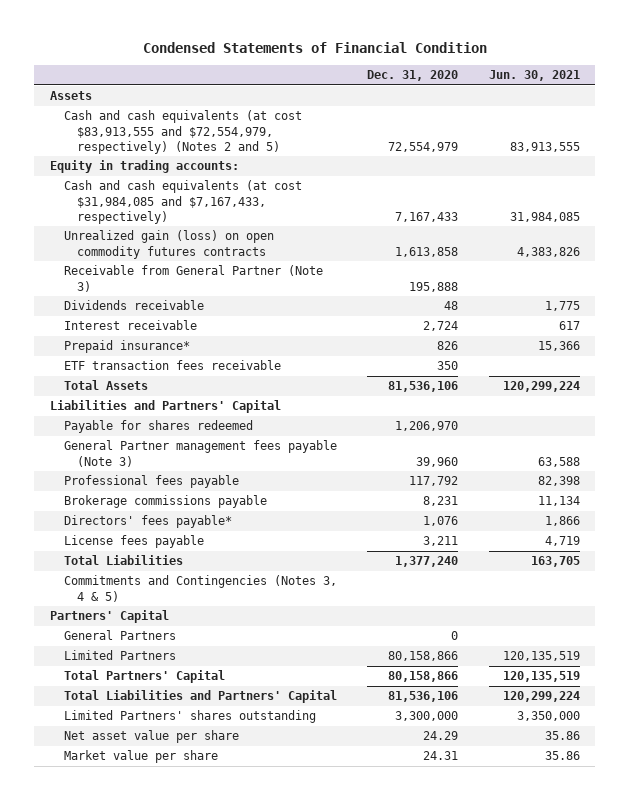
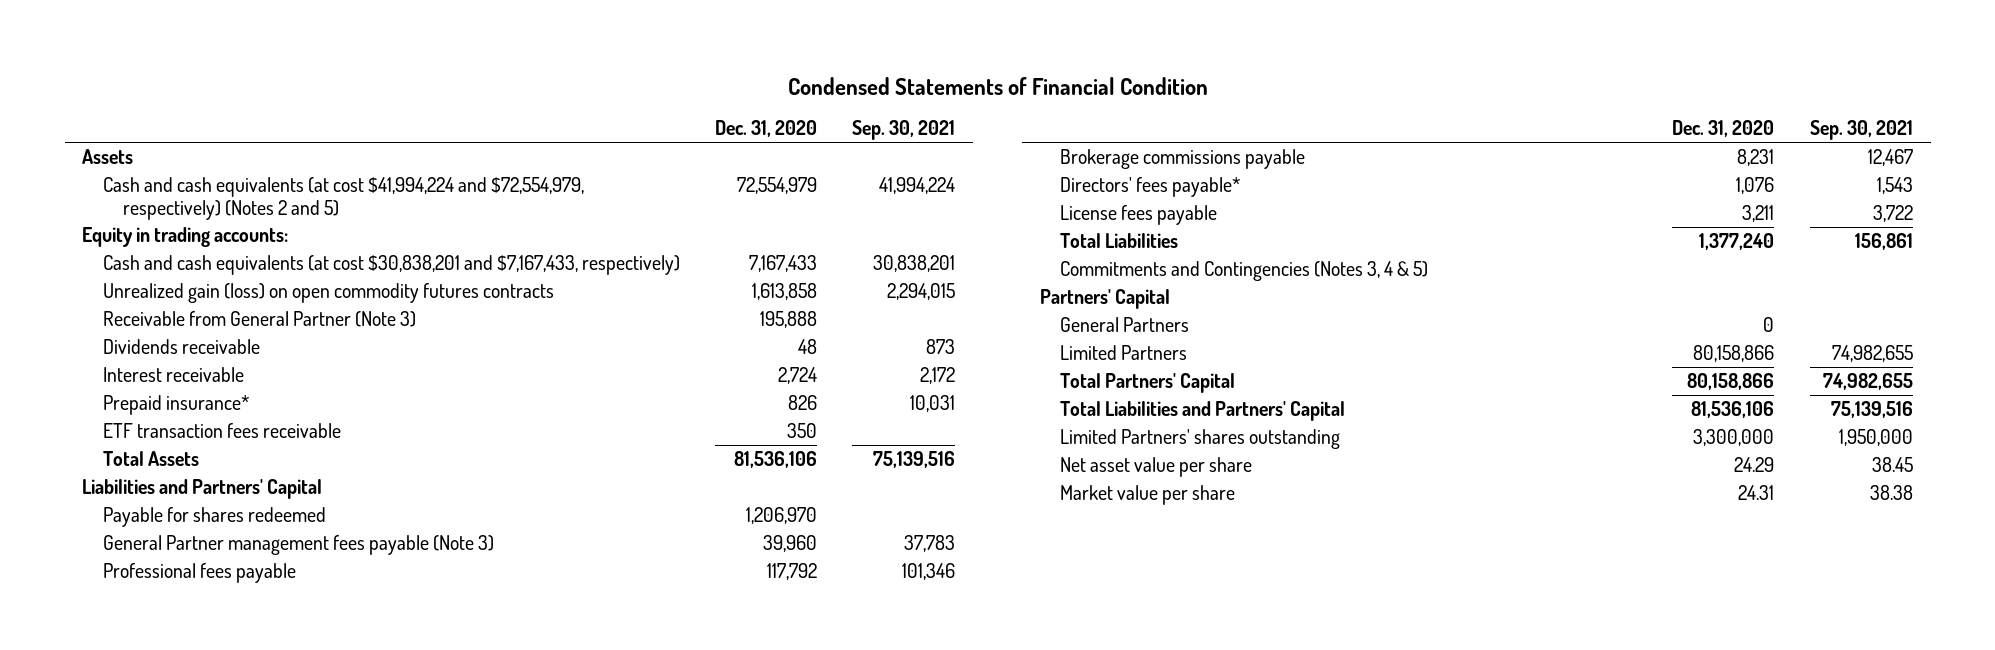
[488,70,580,82] Jun. 30, 2021 -> none
none -> [852,120,956,141] Sep. 30, 2021
[63,110,302,155] Cash and cash equivalents (at cost $83,913,555 and $72,554,979, respectively) (Notes 2 and 5) -> [102,176,584,220] Cash and cash equivalents (at cost $41,994,224 and $72,554,979, respectively) (Notes 2 and 5)
[63,180,302,225] Cash and cash equivalents (at cost $31,984,085 and $7,167,433, respectively) -> [102,254,680,275] Cash and cash equivalents (at cost $30,838,201 and $7,167,433, respectively)

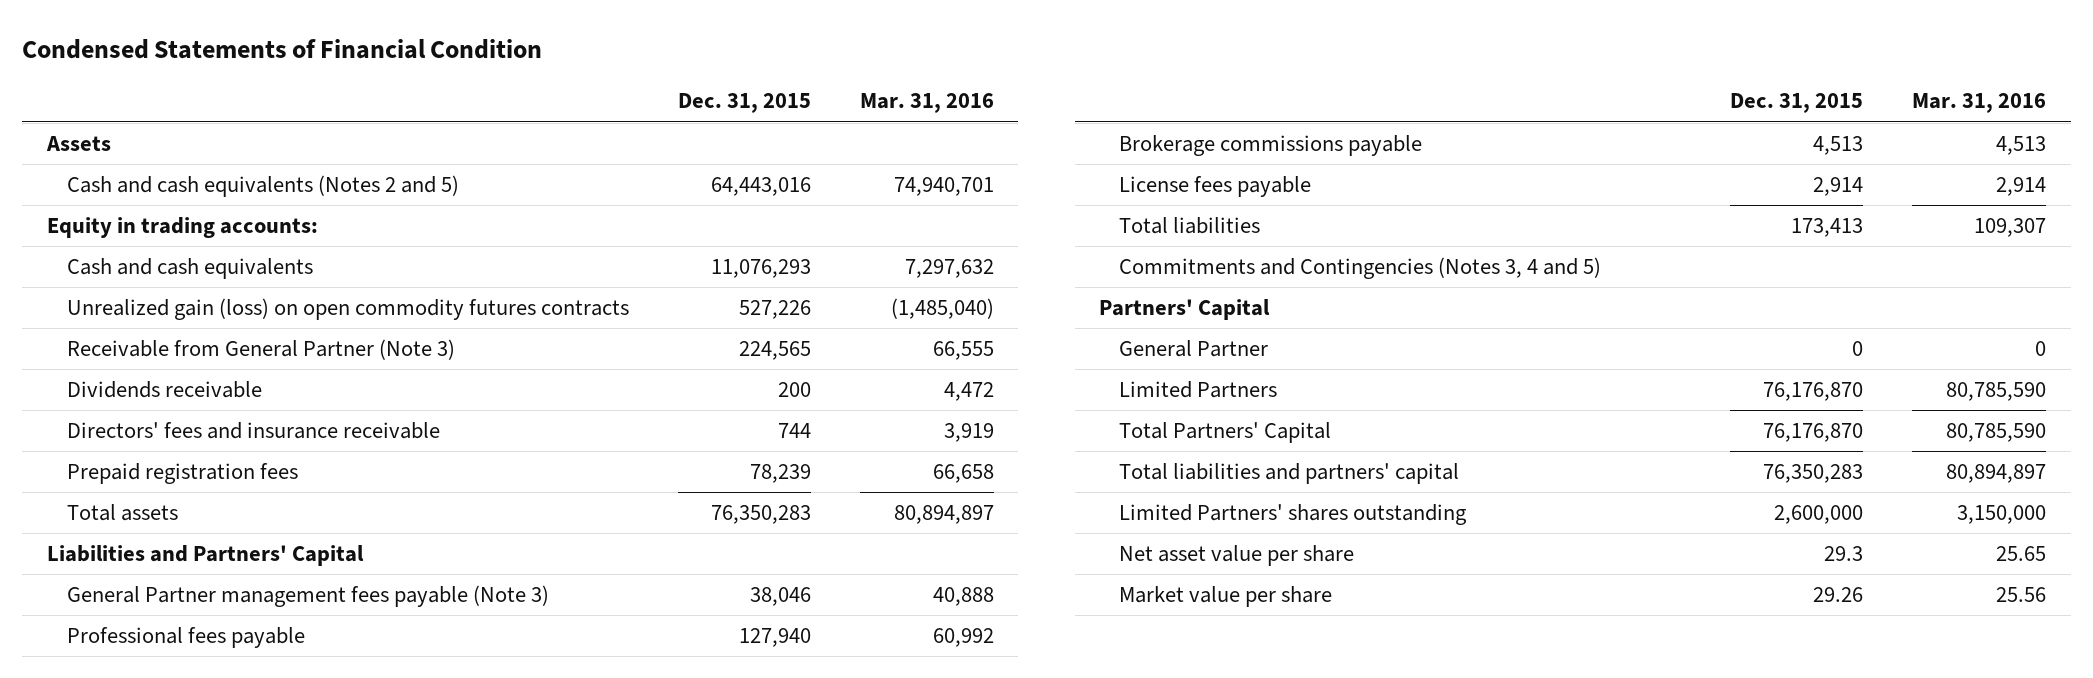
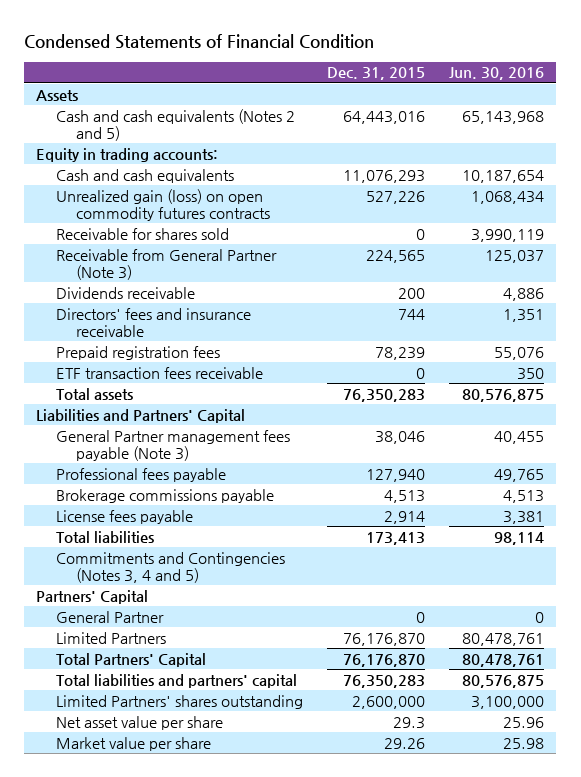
[859,93,994,114] Mar. 31, 2016 -> none
none -> [449,67,545,81] Jun. 30, 2016
none -> [56,227,230,240] Receivable for shares sold
none -> [56,366,264,379] ETF transaction fees receivable

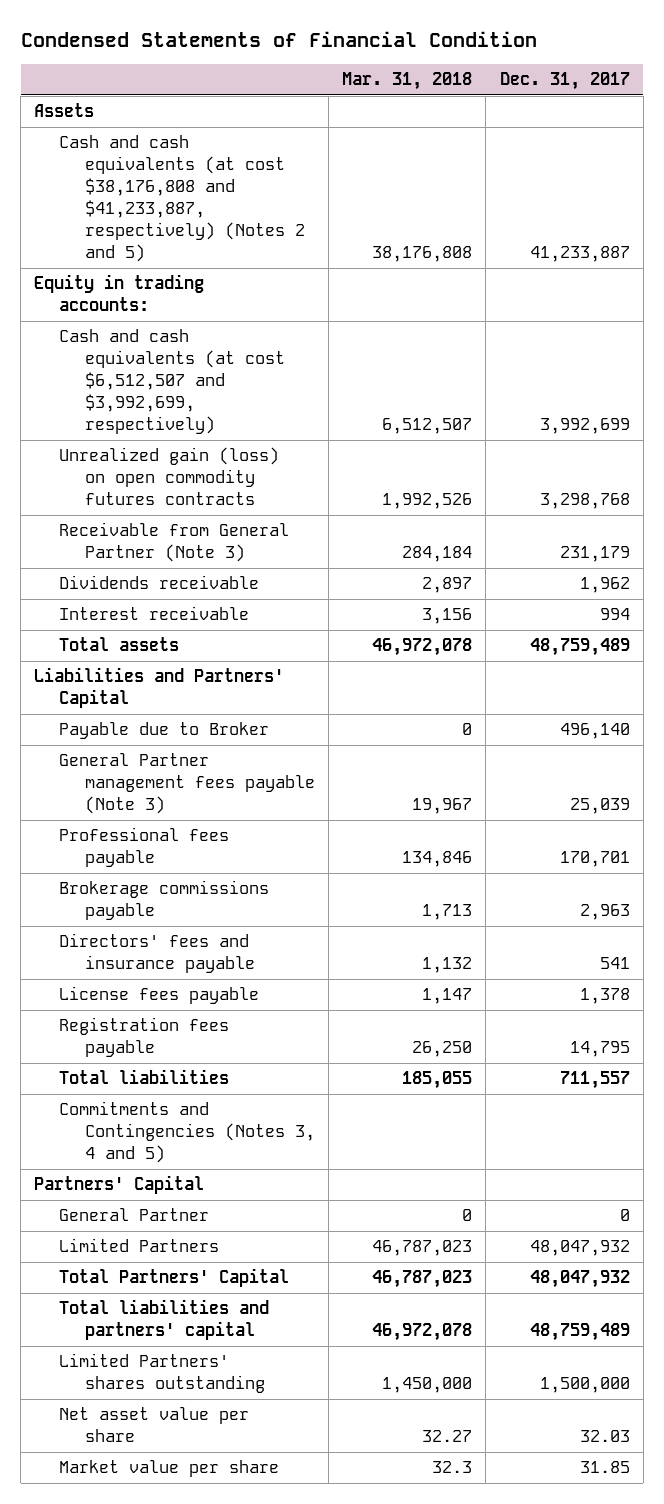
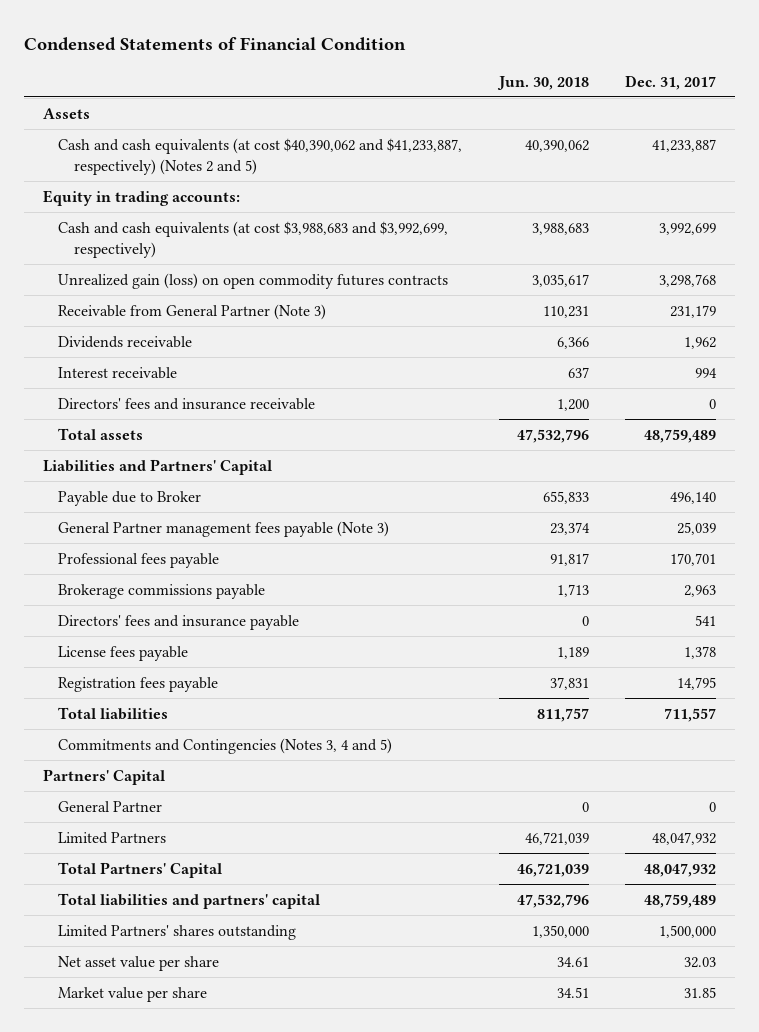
[342,72,473,91] Mar. 31, 2018 -> none
none -> [496,75,589,90] Jun. 30, 2018
[59,135,305,263] Cash and cash equivalents (at cost $38,176,808 and $41,233,887, respectively) (Notes 2 and 5) -> [58,137,463,175] Cash and cash equivalents (at cost $40,390,062 and $41,233,887, respectively) (Notes 2 and 5)
[59,329,285,435] Cash and cash equivalents (at cost $6,512,507 and $3,992,699, respectively) -> [58,220,449,258] Cash and cash equivalents (at cost $3,988,683 and $3,992,699, respectively)
none -> [58,397,316,410] Directors' fees and insurance receivable

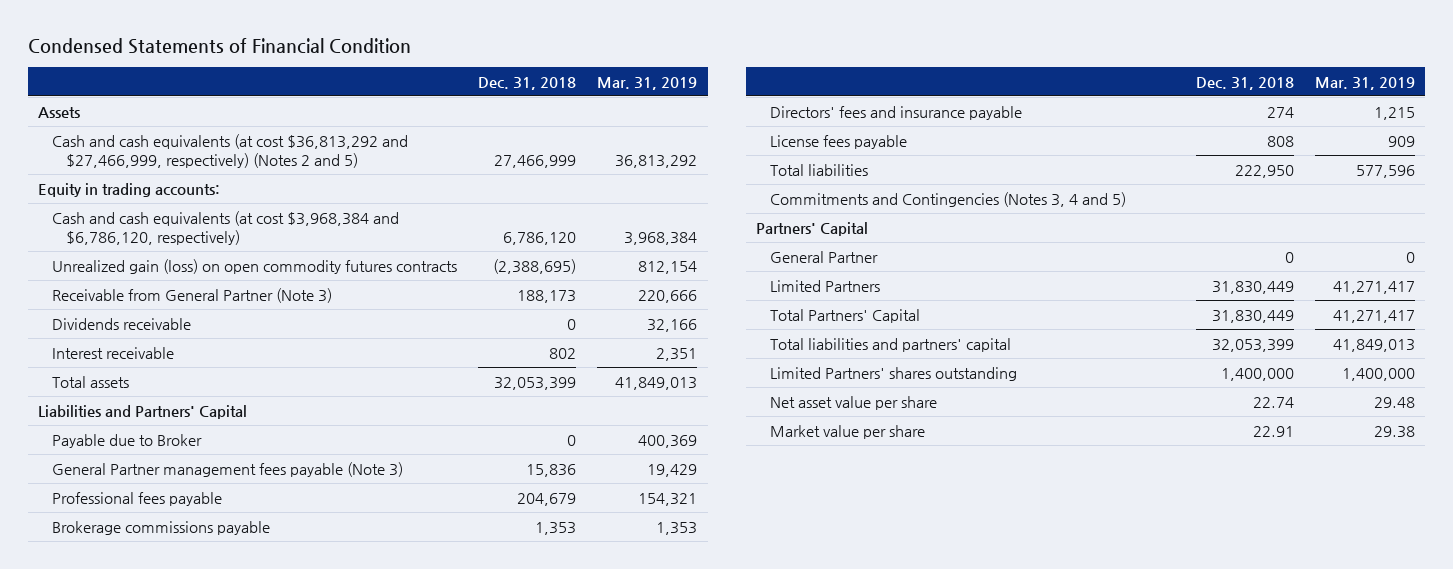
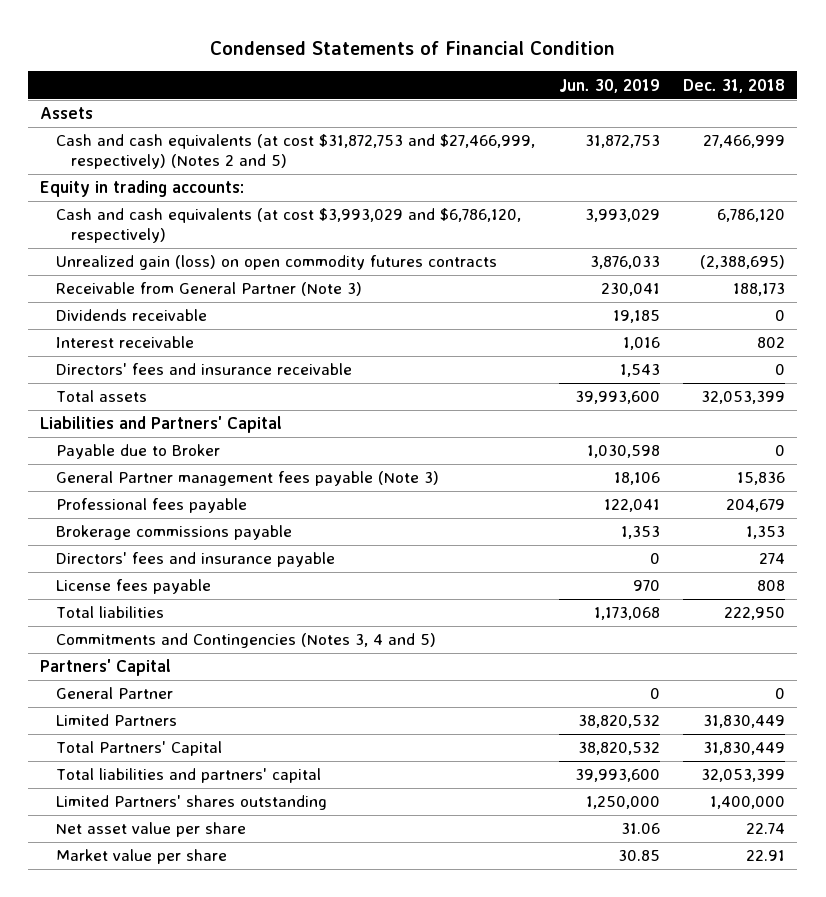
[597,76,698,90] Mar. 31, 2019 -> none
none -> [558,78,660,93] Jun. 30, 2019
[52,133,409,168] Cash and cash equivalents (at cost $36,813,292 and $27,466,999, respectively) (Notes 2 and 5) -> [55,134,535,170] Cash and cash equivalents (at cost $31,872,753 and $27,466,999, respectively) (Notes 2 and 5)
[52,210,400,245] Cash and cash equivalents (at cost $3,968,384 and $6,786,120, respectively) -> [55,208,521,244] Cash and cash equivalents (at cost $3,993,029 and $6,786,120, respectively)
none -> [55,363,352,376] Directors' fees and insurance receivable

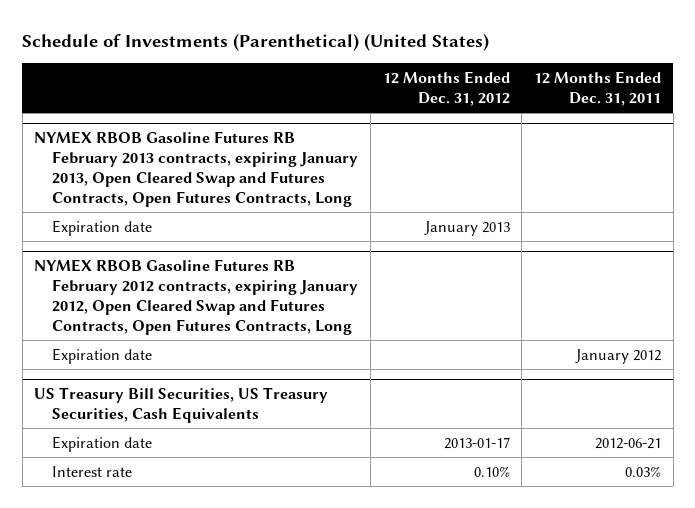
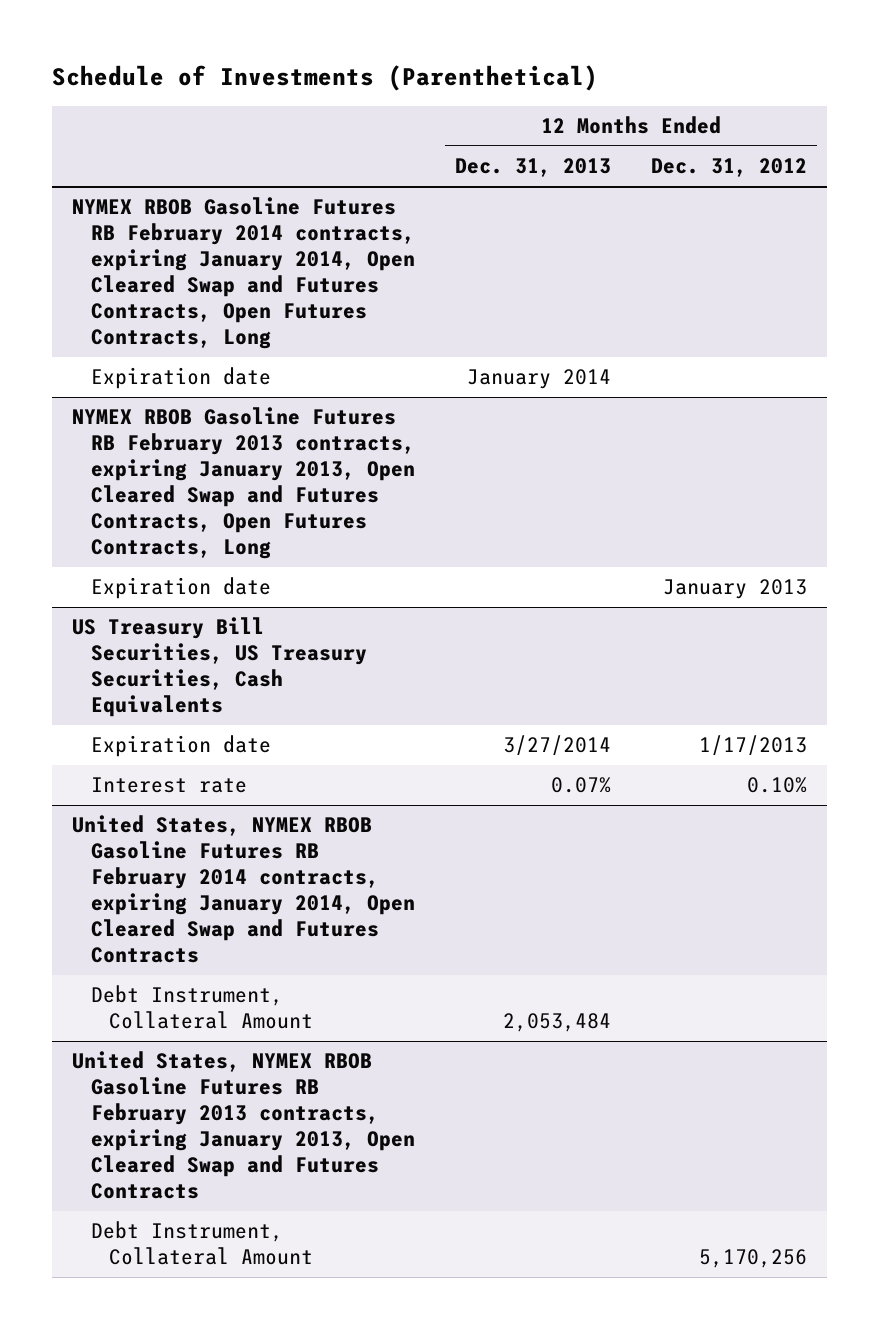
[22,32,490,51] Schedule of Investments (Parenthetical) (United States) -> [52,64,599,91] Schedule of Investments (Parenthetical)
[534,70,662,106] 12 Months Ended Dec. 31, 2011 -> none
none -> [454,158,611,178] Dec. 31, 2013
none -> [72,197,415,350] NYMEX RBOB Gasoline Futures RB February 2014 contracts, expiring January 2014, Open Cleared Swap and Futures Contracts, Open Futures Contracts, Long
none -> [90,367,271,390] Expiration date
[34,258,359,335] NYMEX RBOB Gasoline Futures RB February 2012 contracts, expiring January 2012, Open Cleared Swap and Futures Contracts, Open Futures Contracts, Long -> none
[52,347,153,364] Expiration date -> none
[443,436,510,449] 2013-01-17 -> [698,735,807,756] 1/17/2013
none -> [72,815,415,964] United States, NYMEX RBOB Gasoline Futures RB February 2014 contracts, expiring January 2014, Open Cleared Swap and Futures Contracts
none -> [90,985,314,1030] Debt Instrument, Collateral Amount
none -> [72,1051,415,1200] United States, NYMEX RBOB Gasoline Futures RB February 2013 contracts, expiring January 2013, Open Cleared Swap and Futures Contracts
none -> [90,1221,314,1266] Debt Instrument, Collateral Amount

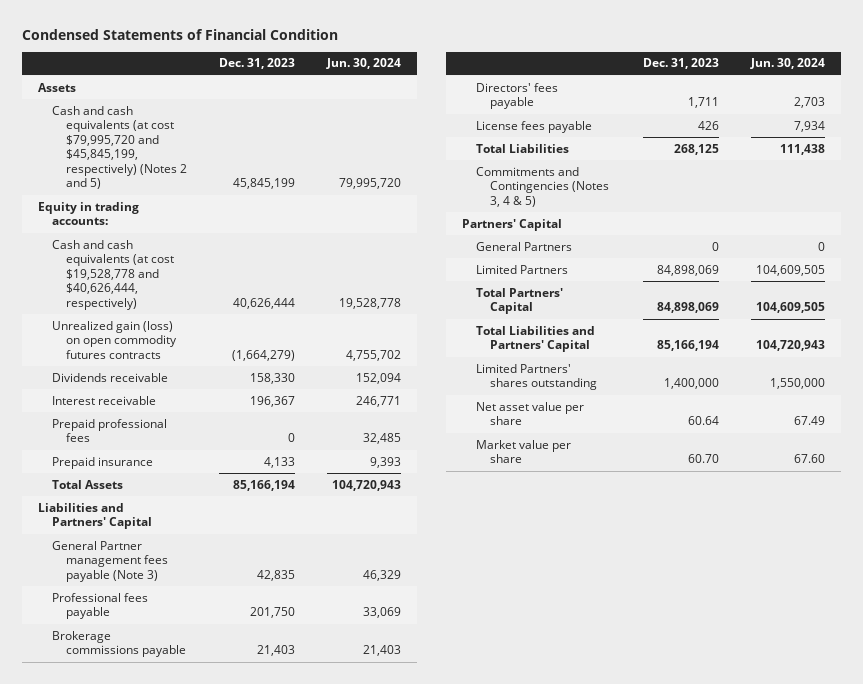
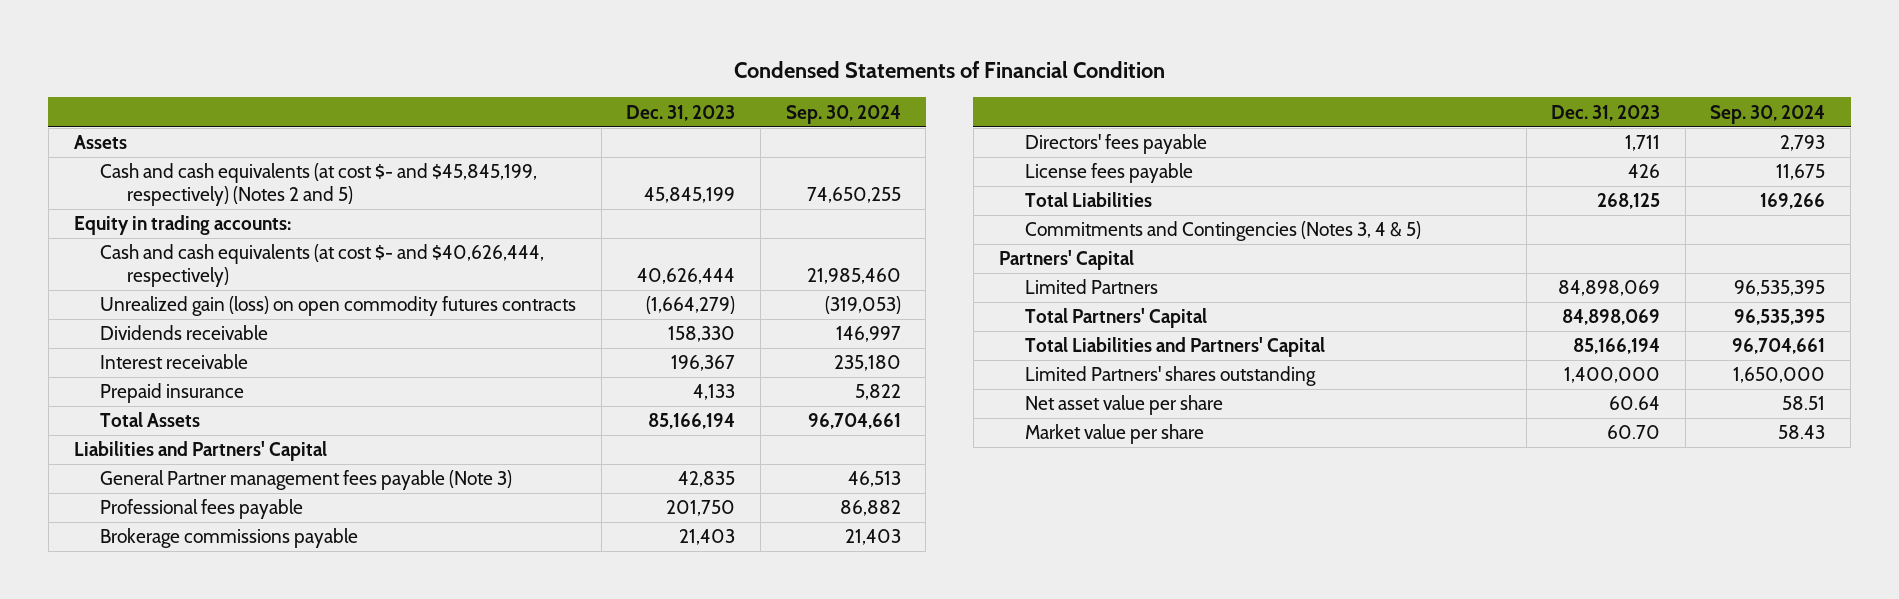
[326,58,402,70] Jun. 30, 2024 -> none
none -> [785,104,901,124] Sep. 30, 2024
[52,105,188,190] Cash and cash equivalents (at cost $79,995,720 and $45,845,199, respectively) (Notes 2 and 5) -> [100,163,538,207] Cash and cash equivalents (at cost $- and $45,845,199, respectively) (Notes 2 and 5)
[52,239,175,310] Cash and cash equivalents (at cost $19,528,778 and $40,626,444, respectively) -> [100,244,545,288] Cash and cash equivalents (at cost $- and $40,626,444, respectively)
[52,418,168,443] Prepaid professional fees -> none
[476,241,573,251] General Partners -> none

